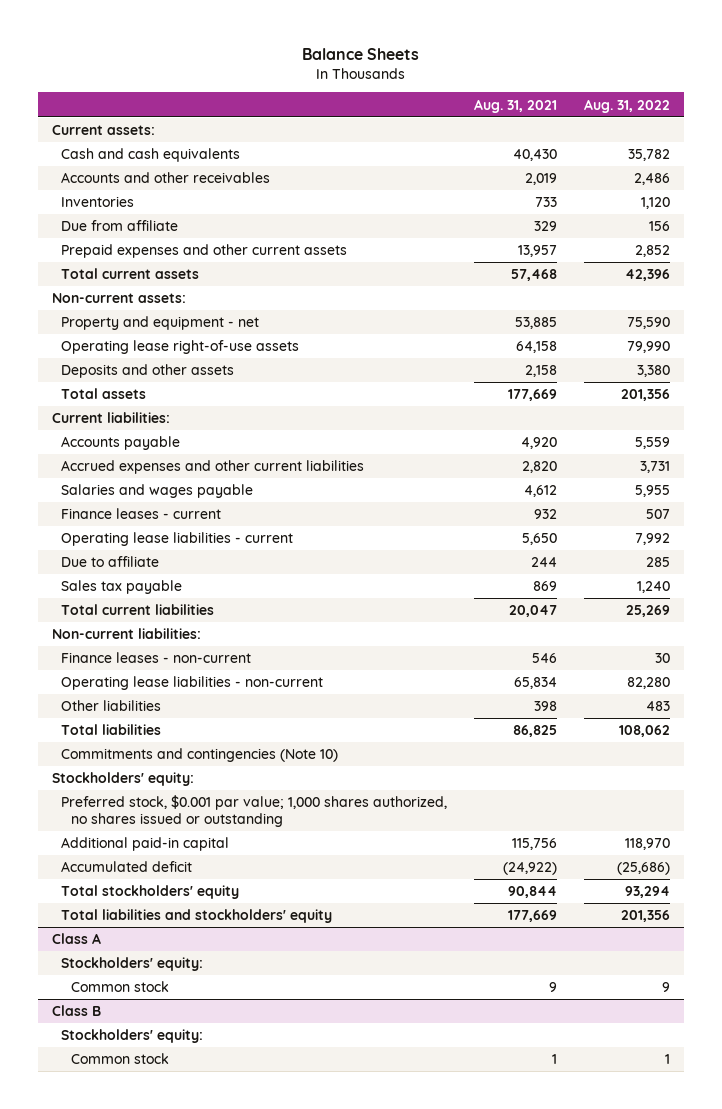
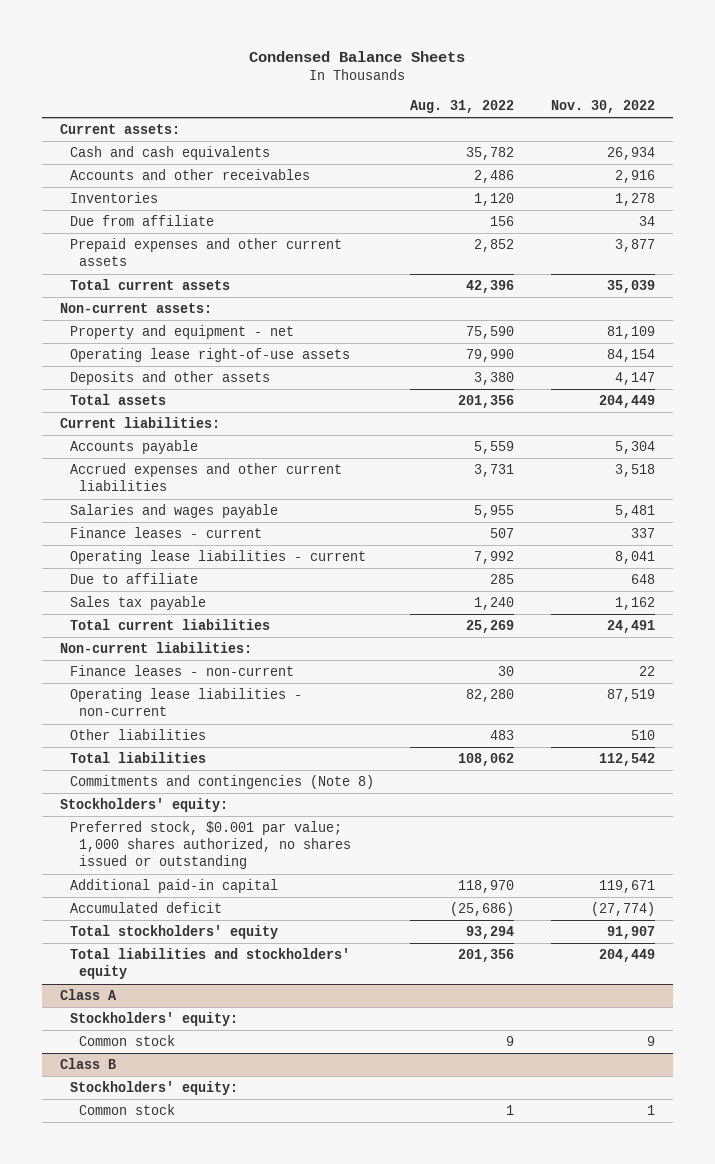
[301,47,419,60] Balance Sheets -> [249,51,466,63] Condensed Balance Sheets
[474,98,558,113] Aug. 31, 2021 -> none
none -> [550,99,655,113] Nov. 30, 2022
[61,748,339,763] Commitments and contingencies (Note 10) -> [69,775,374,790] Commitments and contingencies (Note 8)

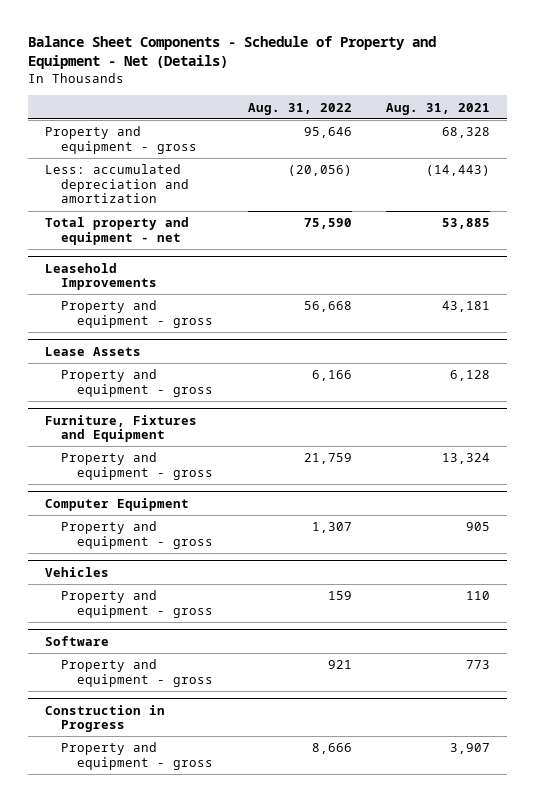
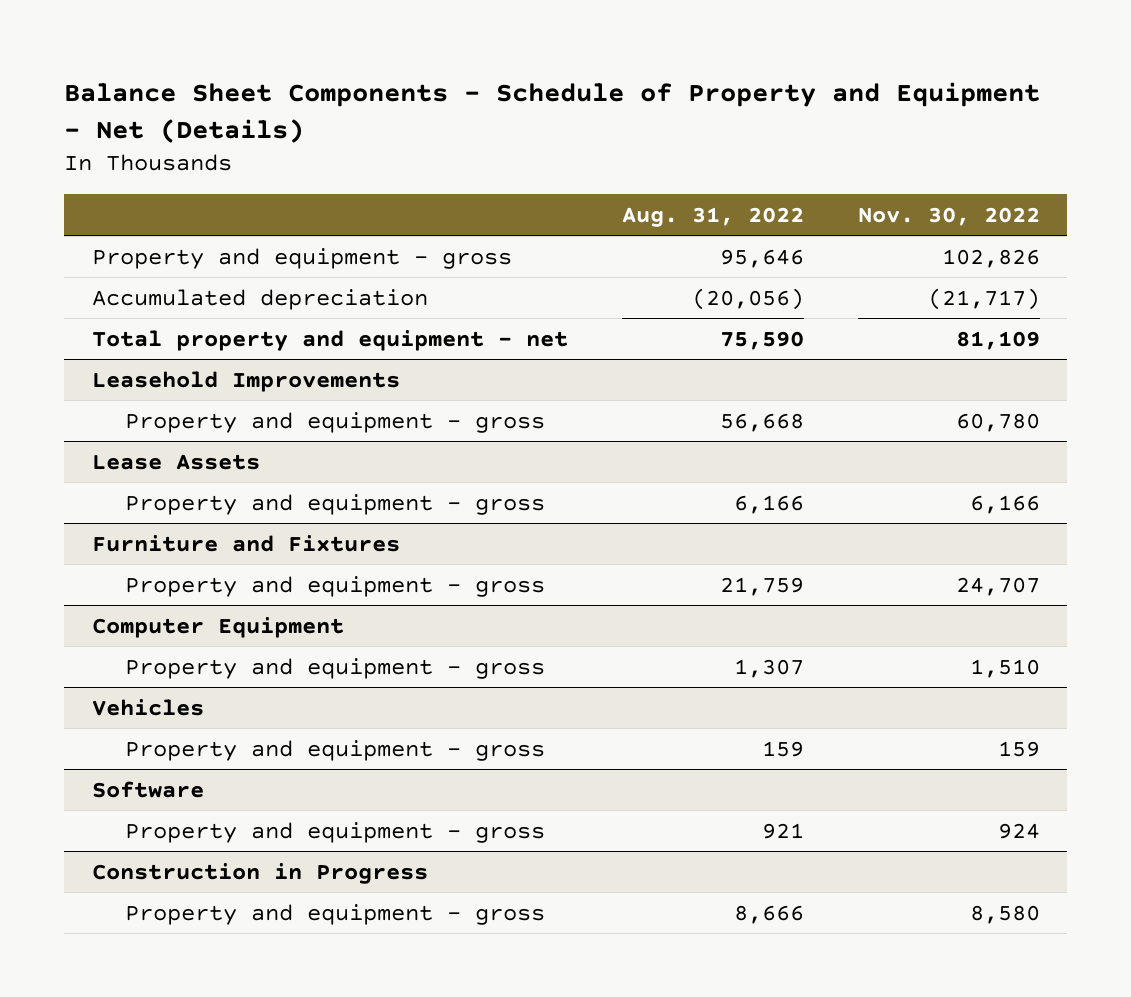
[385,102,490,115] Aug. 31, 2021 -> none
none -> [857,206,1040,226] Nov. 30, 2022
[44,164,190,204] Less: accumulated depreciation and amortization -> [91,288,428,310] Accumulated depreciation
[44,414,197,442] Furniture, Fixtures and Equipment -> [91,534,400,552] Furniture and Fixtures

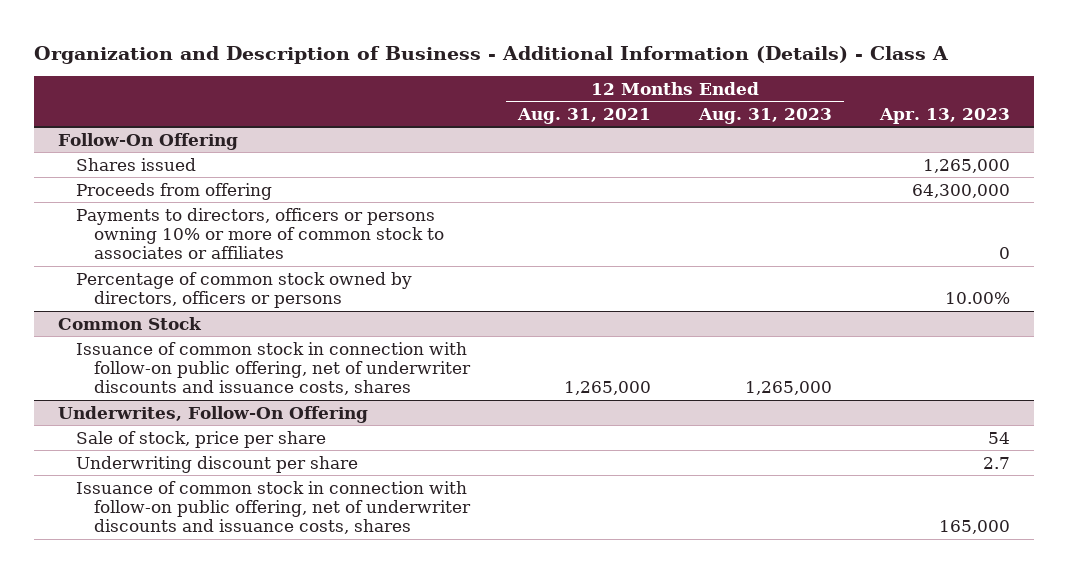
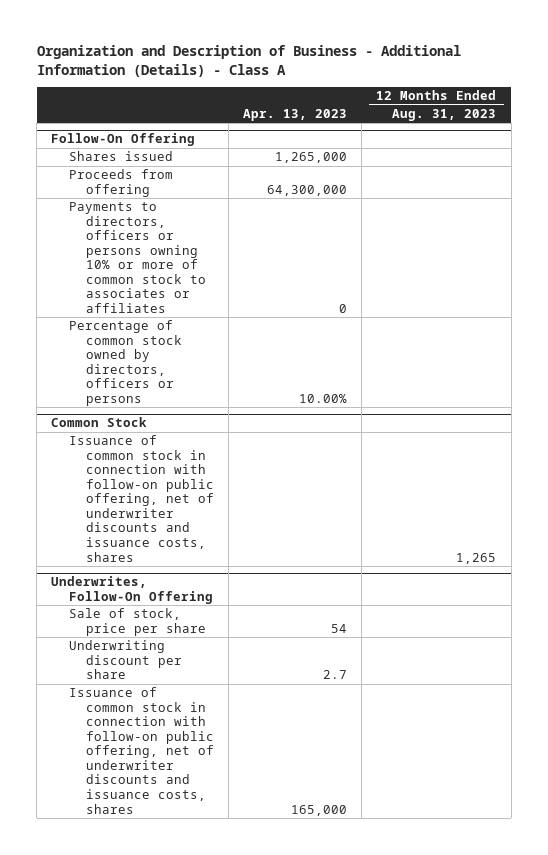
[517,107,652,124] Aug. 31, 2021 -> none
[745,381,833,396] 1,265,000 -> [456,552,497,564] 1,265

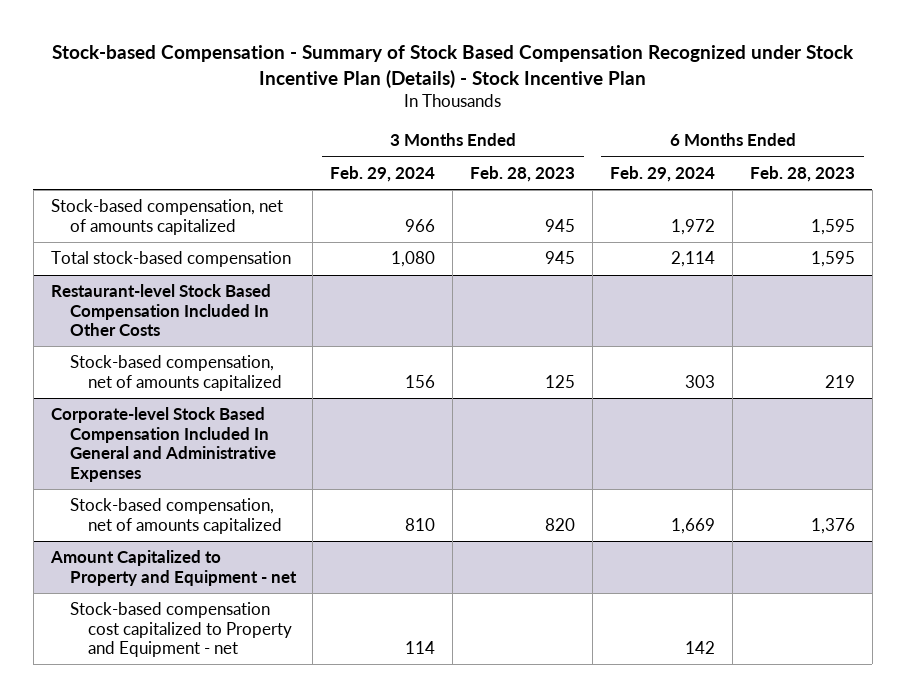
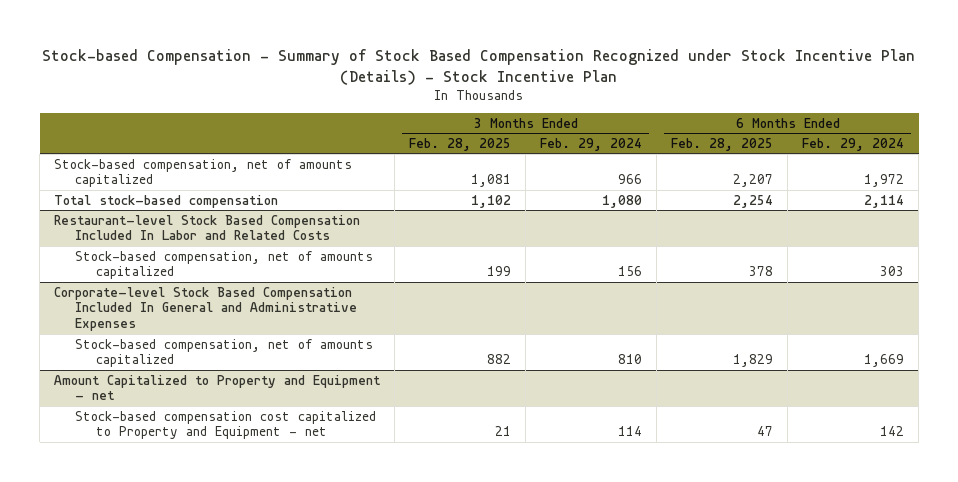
[470,166,576,183] Feb. 28, 2023 -> none
[750,166,856,183] Feb. 28, 2023 -> none
none -> [409,137,512,151] Feb. 28, 2025
none -> [671,137,774,151] Feb. 28, 2025
[50,284,271,337] Restaurant-level Stock Based Compensation Included In Other Costs -> [54,214,361,241] Restaurant-level Stock Based Compensation Included In Labor and Related Costs

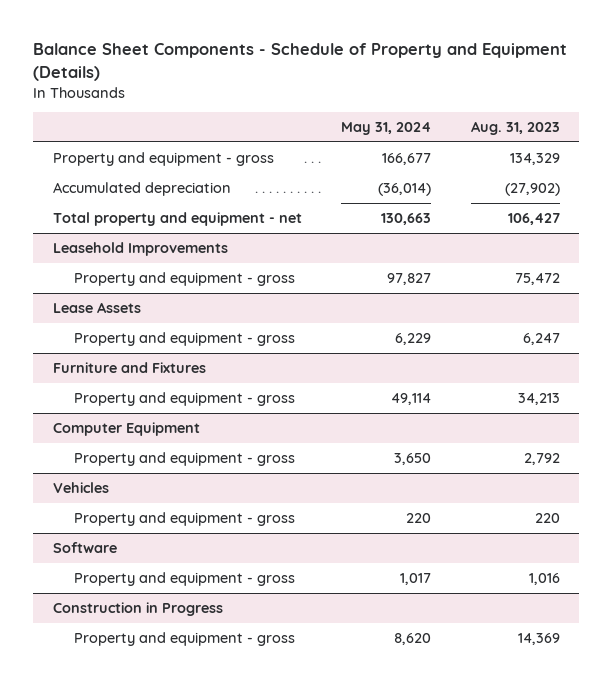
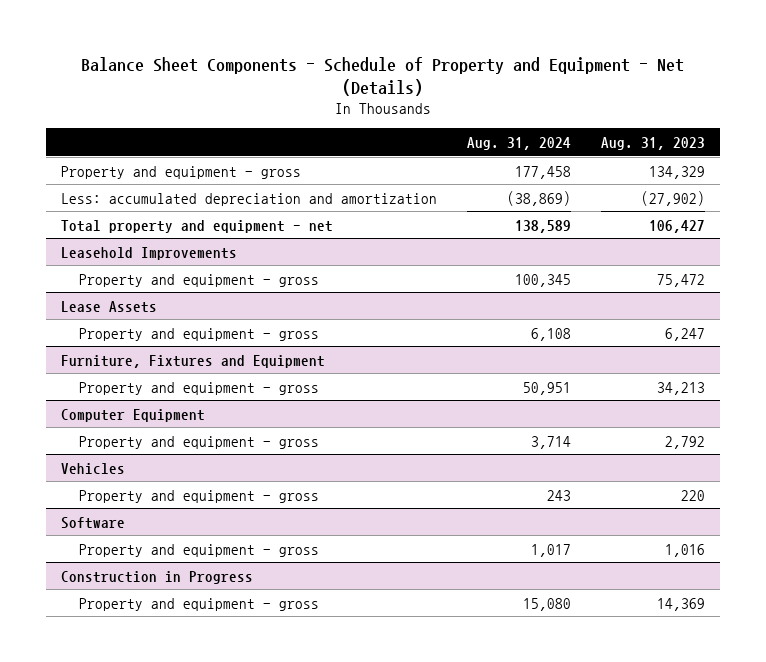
[32,43,567,82] Balance Sheet Components - Schedule of Property and Equipment (Details) -> [81,56,685,96] Balance Sheet Components - Schedule of Property and Equipment - Net (Details)
[341,122,432,136] May 31, 2024 -> none
none -> [467,136,572,150] Aug. 31, 2024
[52,182,231,197] Accumulated depreciation -> [61,192,438,206] Less: accumulated depreciation and amortization
[52,362,206,374] Furniture and Fixtures -> [61,354,326,368] Furniture, Fixtures and Equipment

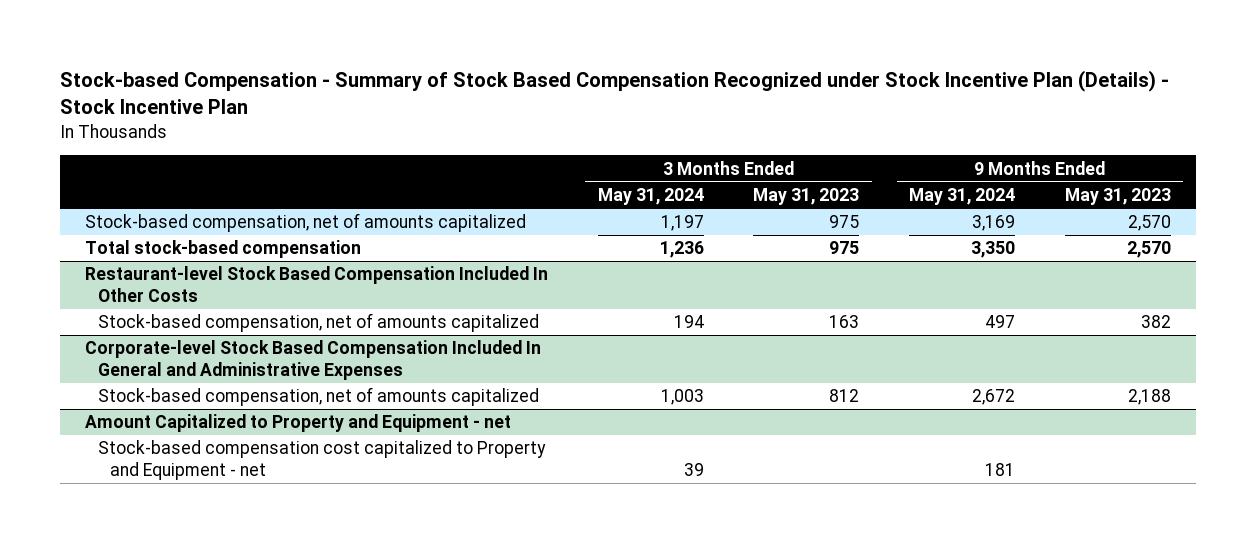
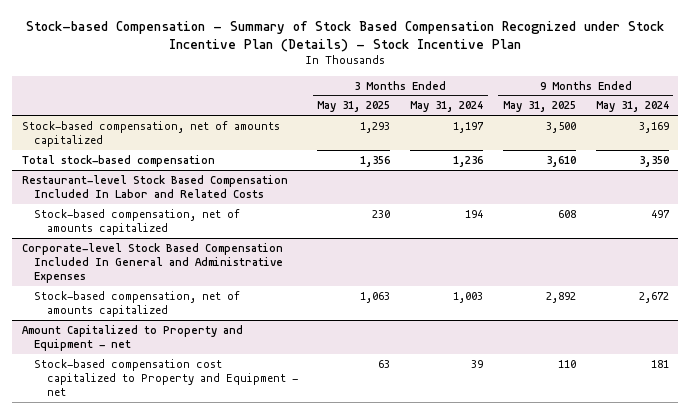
[753,188,860,206] May 31, 2023 -> none
[1064,188,1171,206] May 31, 2023 -> none
none -> [317,101,391,113] May 31, 2025
none -> [502,101,576,113] May 31, 2025
[85,266,549,302] Restaurant-level Stock Based Compensation Included In Other Costs -> [22,174,289,198] Restaurant-level Stock Based Compensation Included In Labor and Related Costs

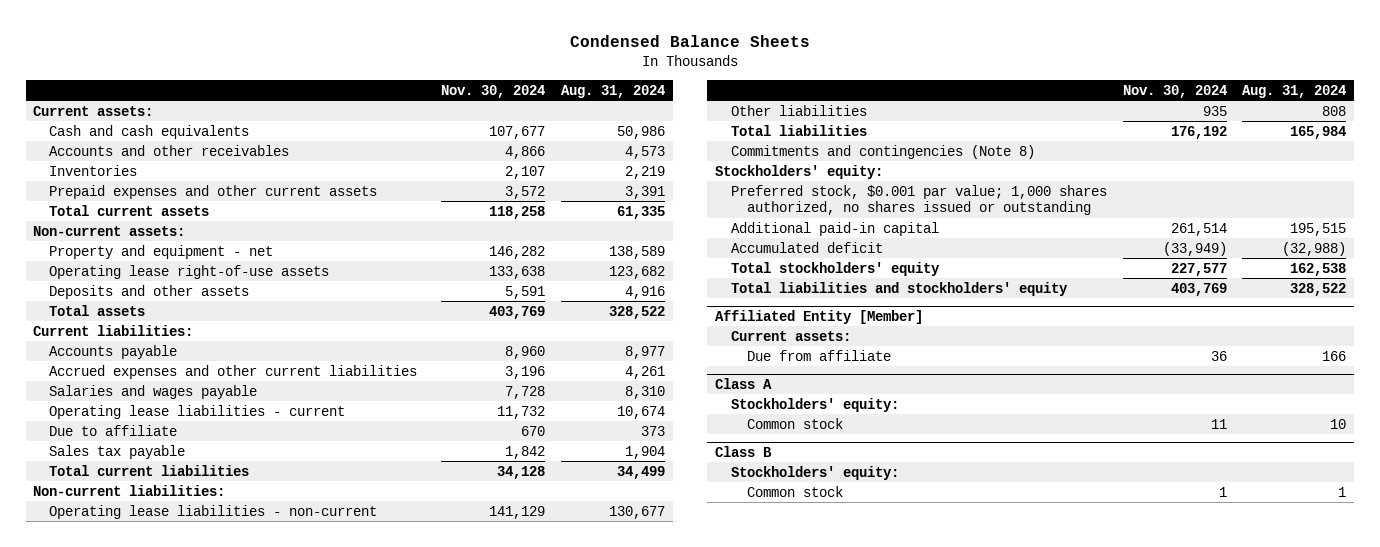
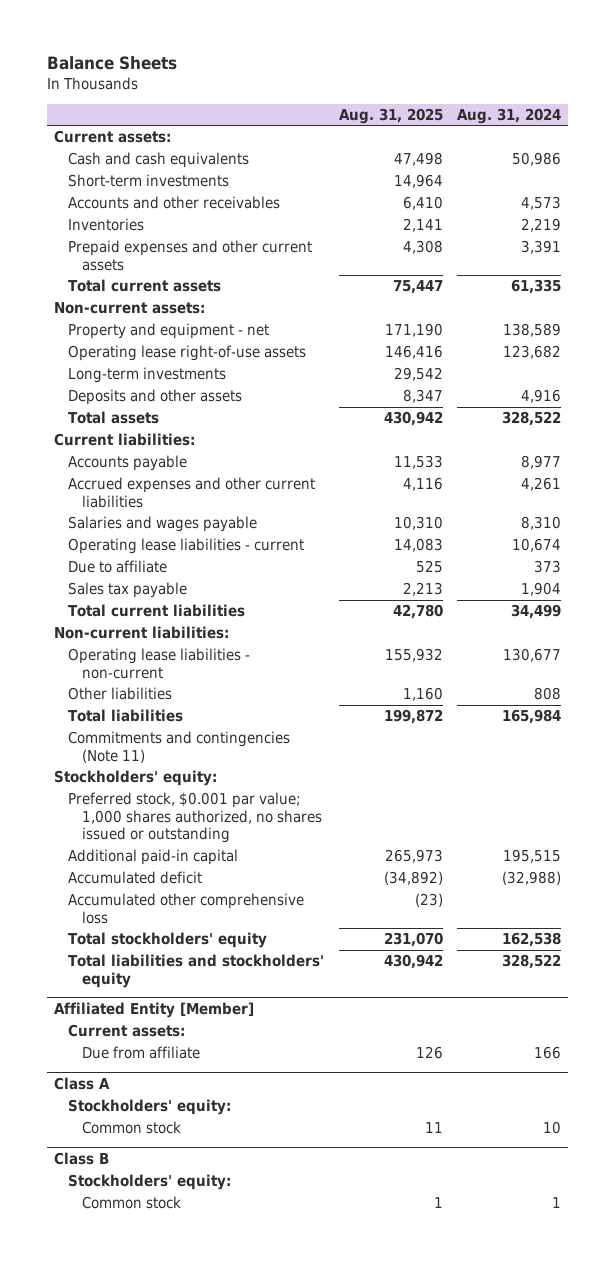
[569,35,810,48] Condensed Balance Sheets -> [46,56,177,71] Balance Sheets
[441,84,546,98] Nov. 30, 2024 -> none
none -> [338,107,443,124] Aug. 31, 2025
none -> [68,174,230,188] Short-term investments
none -> [68,367,227,384] Long-term investments
[731,144,1036,159] Commitments and contingencies (Note 8) -> [68,731,291,763] Commitments and contingencies (Note 11)
none -> [68,893,305,924] Accumulated other comprehensive loss

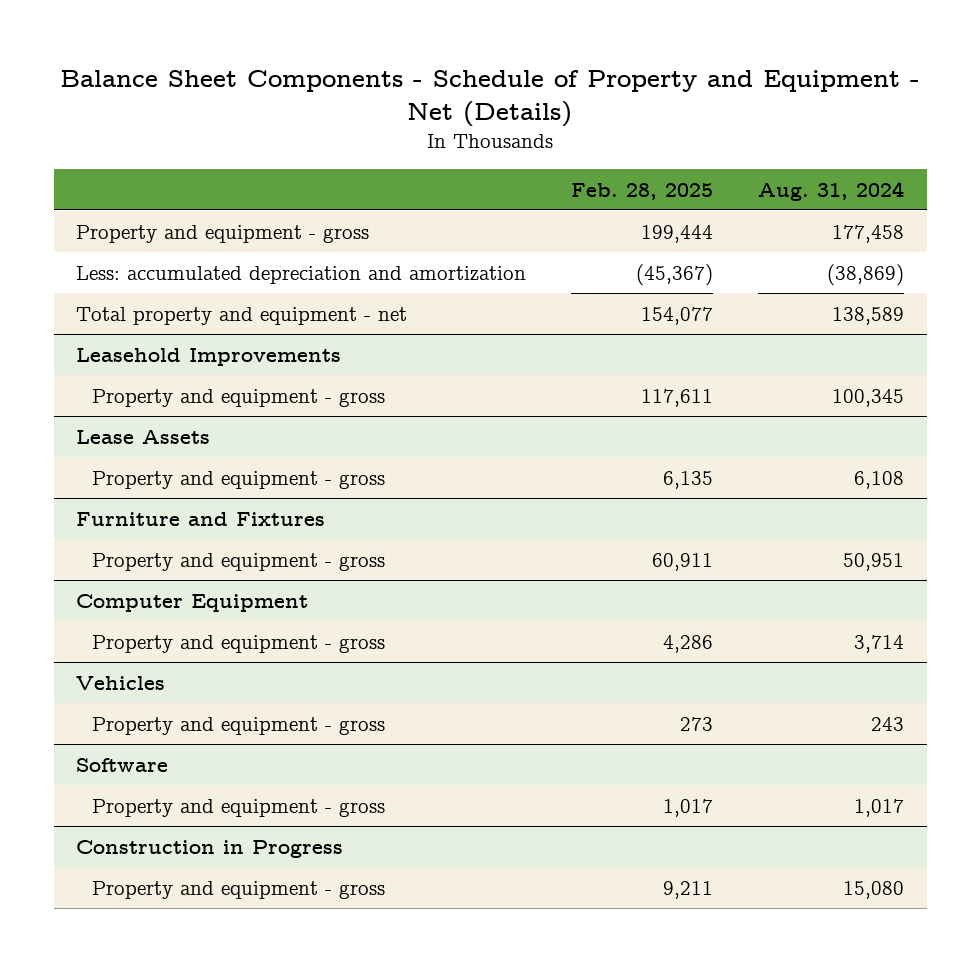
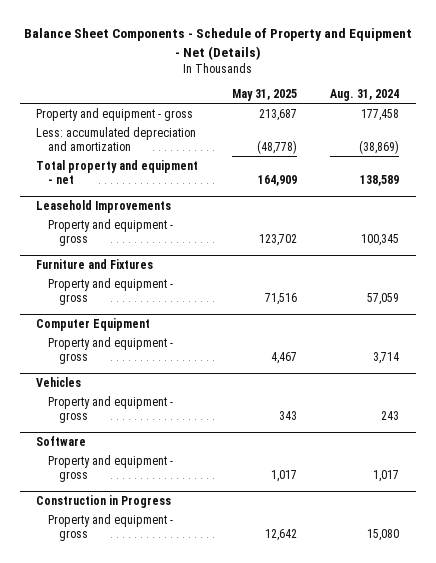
[571,182,714,200] Feb. 28, 2025 -> none
none -> [231,89,297,102] May 31, 2025
[76,429,211,444] Lease Assets -> none
[91,470,385,489] Property and equipment - gross -> none
[843,552,905,571] 50,951 -> [367,292,400,305] 57,059

